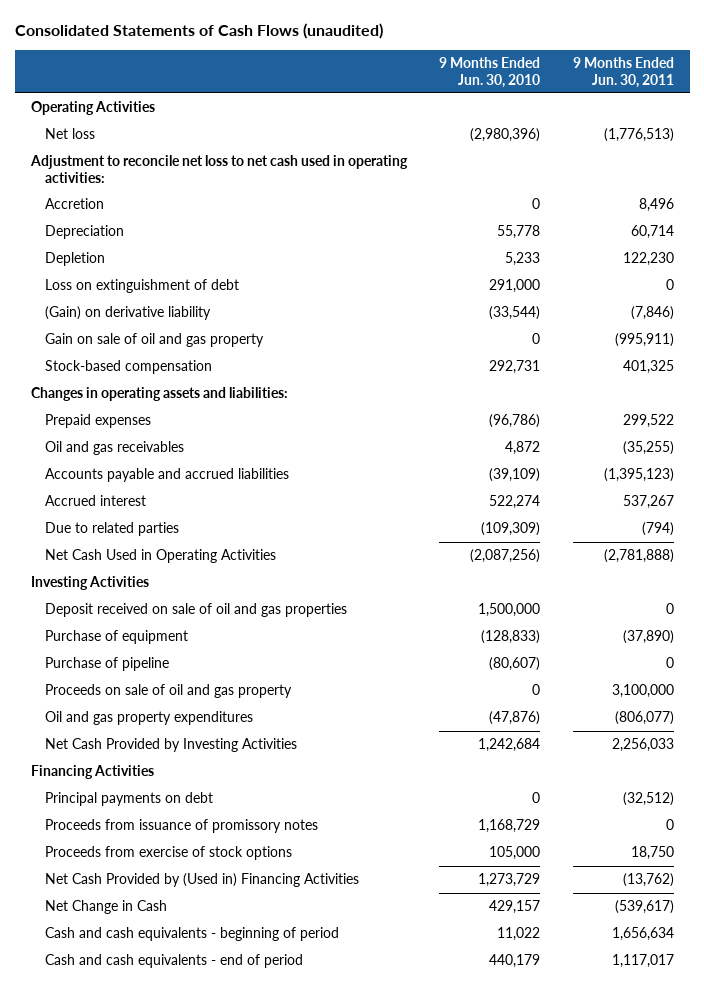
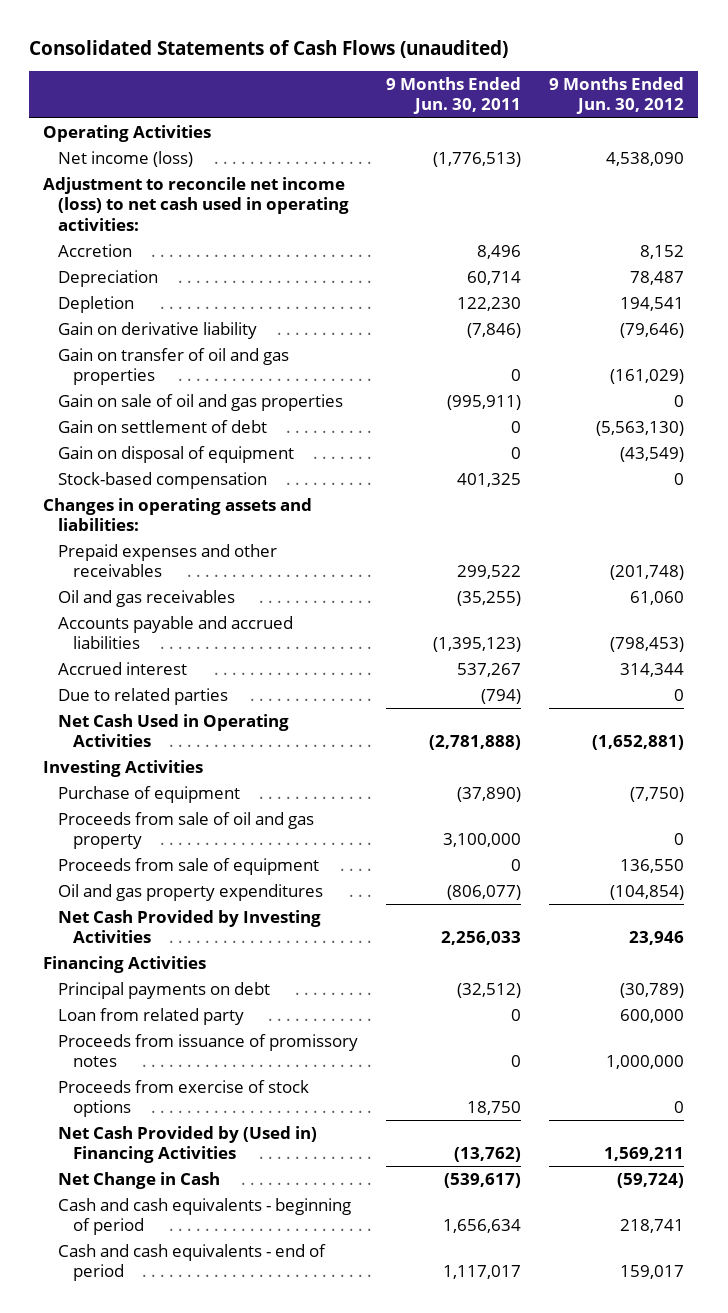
[439,57,541,88] 9 Months Ended Jun. 30, 2010 -> none
none -> [549,77,685,115] 9 Months Ended Jun. 30, 2012
[45,128,96,140] Net loss -> [58,150,194,167] Net income (loss)
[29,155,408,183] Adjustment to reconcile net loss to net cash used in operating activities: -> [43,176,350,231] Adjustment to reconcile net income (loss) to net cash used in operating activities:
[45,279,240,294] Loss on extinguishment of debt -> none
[45,306,212,321] (Gain) on derivative liability -> [58,321,258,339] Gain on derivative liability
[45,333,265,348] Gain on sale of oil and gas property -> [58,347,290,386] Gain on transfer of oil and gas properties
[614,333,674,348] (995,911) -> [511,369,522,382] 0
none -> [58,393,344,411] Gain on sale of oil and gas properties
none -> [58,419,268,433] Gain on settlement of debt
none -> [58,445,295,463] Gain on disposal of equipment
[45,414,152,429] Prepaid expenses -> [58,543,278,578] Prepaid expenses and other receivables
[45,603,348,618] Deposit received on sale of oil and gas properties -> none
[45,657,170,672] Purchase of pipeline -> none
[45,684,293,699] Proceeds on sale of oil and gas property -> [58,811,315,850] Proceeds from sale of oil and gas property
none -> [58,857,320,875] Proceeds from sale of equipment
none -> [58,1007,245,1025] Loan from related party

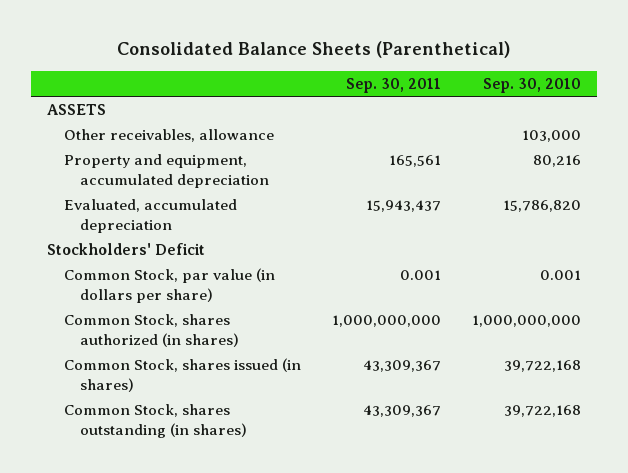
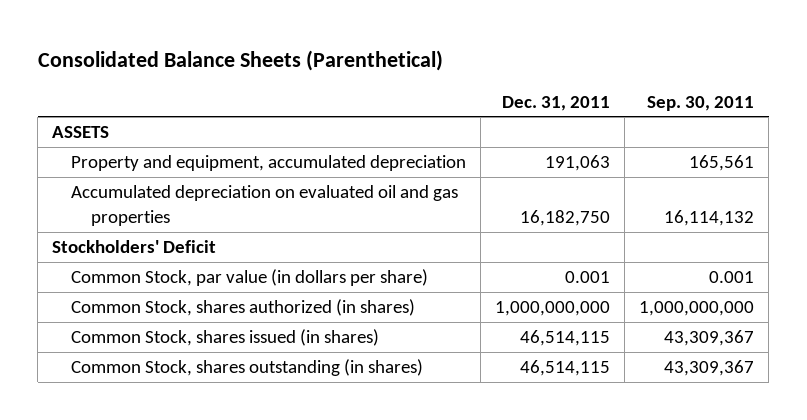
[483,77,582,93] Sep. 30, 2010 -> none
none -> [502,95,611,111] Dec. 31, 2011
[63,128,274,142] Other receivables, allowance -> none
[63,198,237,233] Evaluated, accumulated depreciation -> [71,185,459,226] Accumulated depreciation on evaluated oil and gas properties
[365,199,441,212] 15,943,437 -> [664,209,755,226] 16,114,132

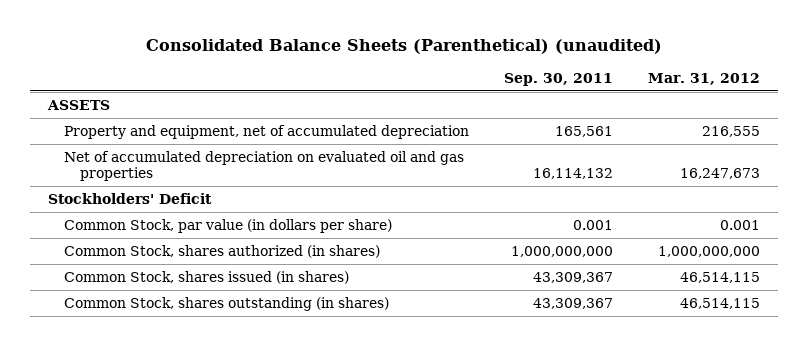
[37,50,443,72] Consolidated Balance Sheets (Parenthetical) -> [145,39,662,55] Consolidated Balance Sheets (Parenthetical) (unaudited)
[502,95,611,111] Dec. 31, 2011 -> none
none -> [648,72,761,85] Mar. 31, 2012
[71,155,467,172] Property and equipment, accumulated depreciation -> [63,125,469,140] Property and equipment, net of accumulated depreciation
[71,185,459,226] Accumulated depreciation on evaluated oil and gas properties -> [63,151,464,181] Net of accumulated depreciation on evaluated oil and gas properties

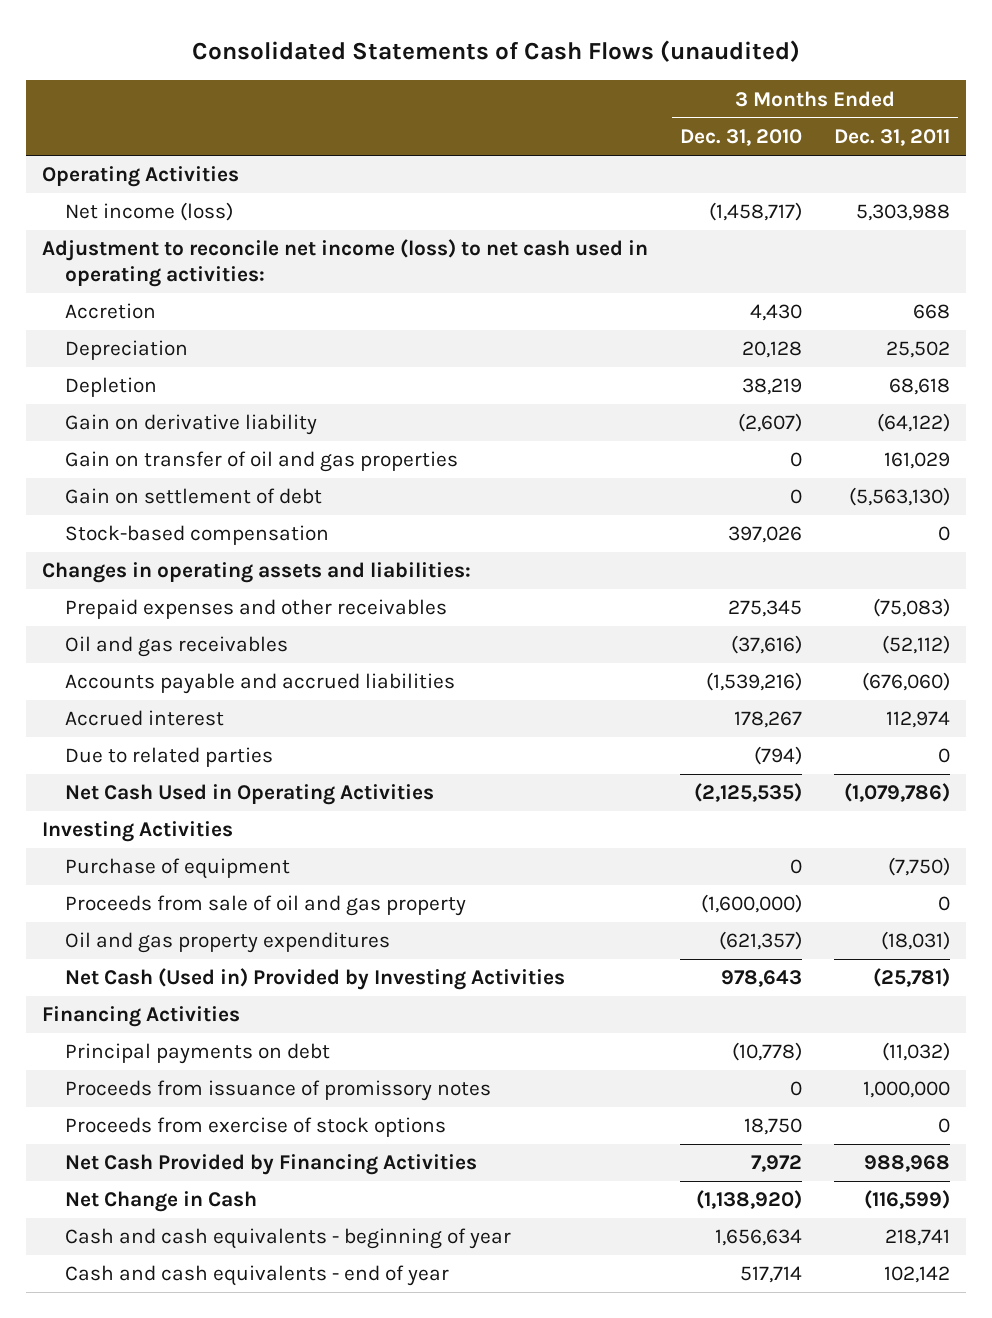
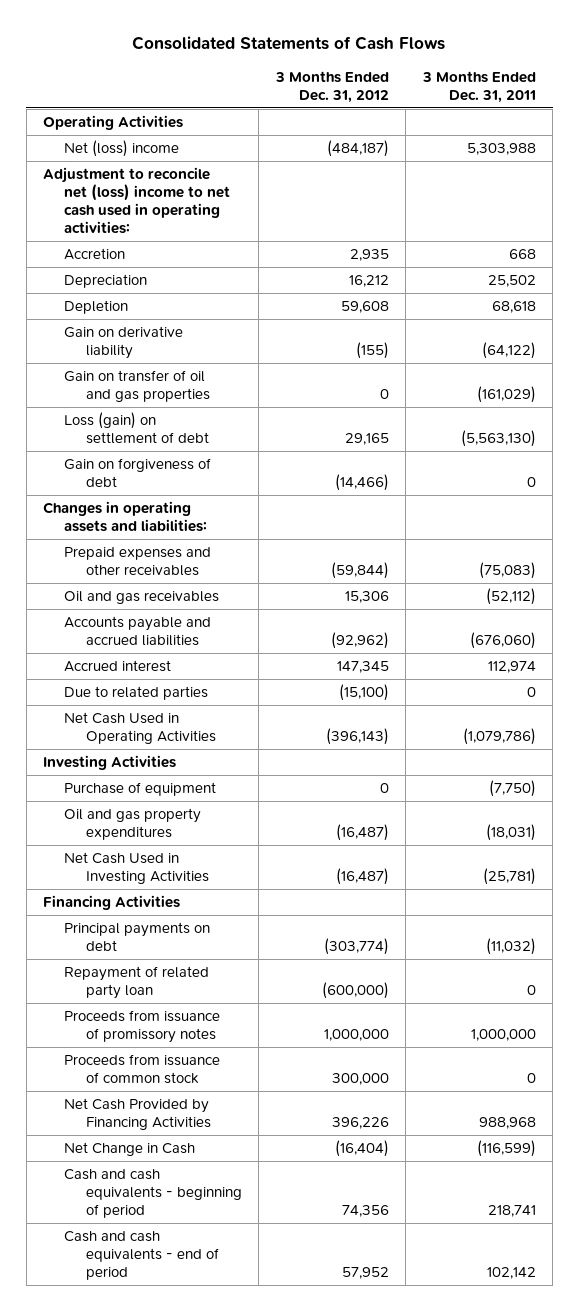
[191,40,800,63] Consolidated Statements of Cash Flows (unaudited) -> [132,36,446,51] Consolidated Statements of Cash Flows
[679,129,802,147] Dec. 31, 2010 -> none
none -> [274,71,389,104] 3 Months Ended Dec. 31, 2012
[65,202,234,222] Net income (loss) -> [64,140,180,158] Net (loss) income
[42,239,649,288] Adjustment to reconcile net income (loss) to net cash used in operating activities: -> [43,167,231,234] Adjustment to reconcile net (loss) income to net cash used in operating activities:
[65,525,330,546] Stock-based compensation -> none
[883,452,950,470] 161,029 -> [476,385,536,403] (161,029)
[65,488,323,505] Gain on settlement of debt -> [64,412,209,444] Loss (gain) on settlement of debt
none -> [64,458,212,487] Gain on forgiveness of debt
[65,895,467,917] Proceeds from sale of oil and gas property -> none
[65,968,566,991] Net Cash (Used in) Provided by Investing Activities -> [64,852,209,884] Net Cash Used in Investing Activities
none -> [64,966,210,999] Repayment of related party loan
[65,1117,447,1138] Proceeds from exercise of stock options -> [64,1054,221,1084] Proceeds from issuance of common stock
[65,1228,512,1250] Cash and cash equivalents - beginning of year -> [64,1169,242,1218] Cash and cash equivalents - beginning of period
[65,1265,450,1287] Cash and cash equivalents - end of year -> [64,1231,219,1280] Cash and cash equivalents - end of period

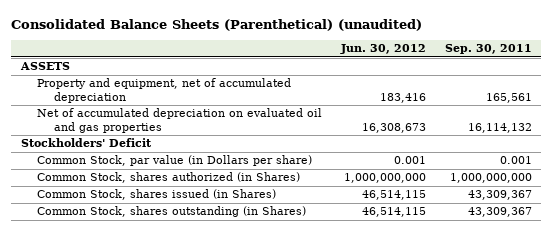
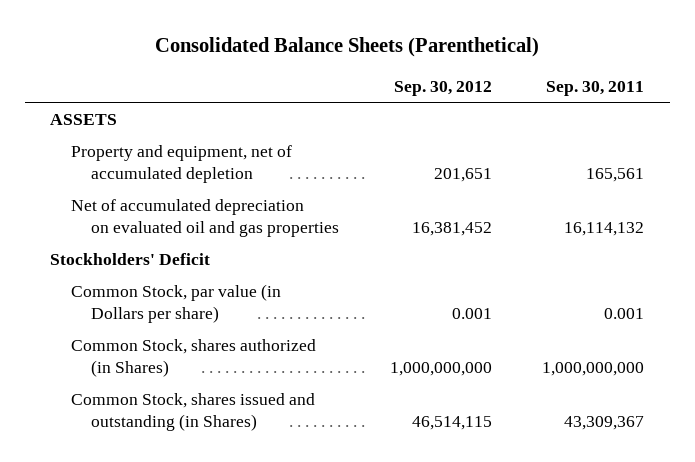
[11,18,423,31] Consolidated Balance Sheets (Parenthetical) (unaudited) -> [155,37,540,58] Consolidated Balance Sheets (Parenthetical)
[339,44,426,55] Jun. 30, 2012 -> none
none -> [393,80,492,96] Sep. 30, 2012
[37,78,292,104] Property and equipment, net of accumulated depreciation -> [70,144,292,183] Property and equipment, net of accumulated depletion
[37,189,277,201] Common Stock, shares issued (in Shares) -> none
[37,206,307,218] Common Stock, shares outstanding (in Shares) -> [70,392,315,431] Common Stock, shares issued and outstanding (in Shares)

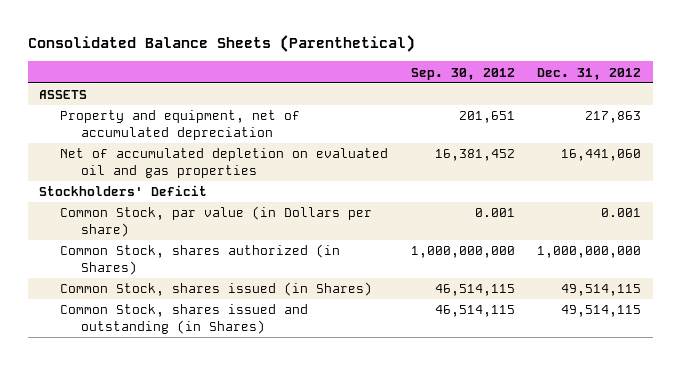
[546,80,645,96] Sep. 30, 2011 -> none
none -> [537,67,642,80] Dec. 31, 2012
[70,144,292,183] Property and equipment, net of accumulated depletion -> [59,110,300,141] Property and equipment, net of accumulated depreciation
[70,198,340,237] Net of accumulated depreciation on evaluated oil and gas properties -> [59,148,388,179] Net of accumulated depletion on evaluated oil and gas properties
none -> [59,282,372,297] Common Stock, shares issued (in Shares)

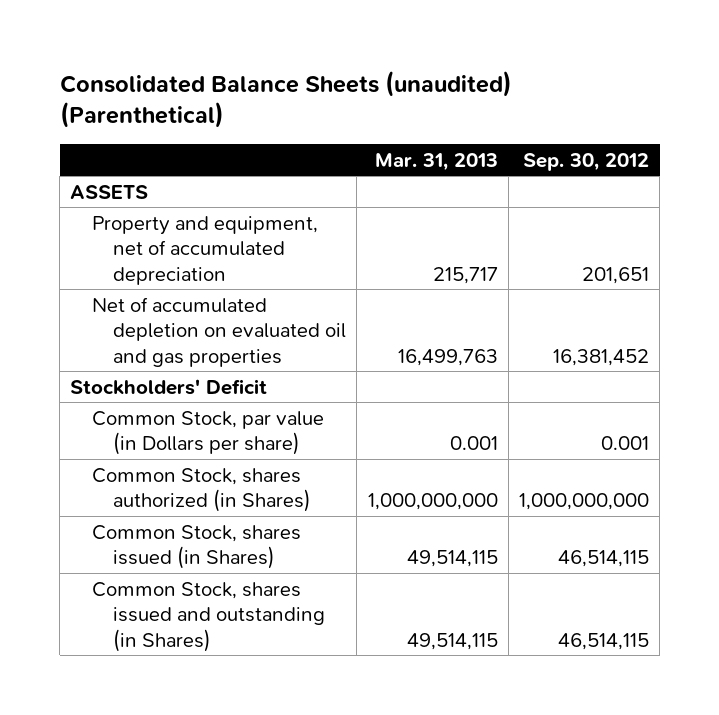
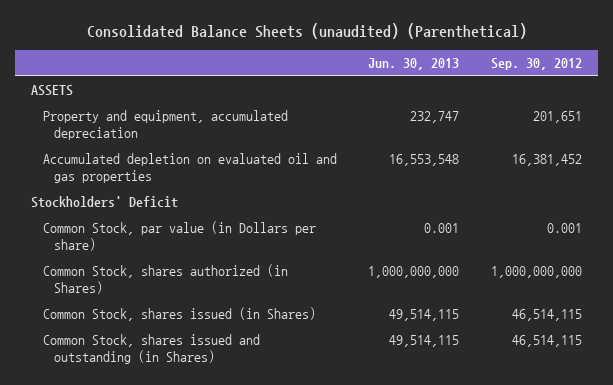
[374,152,498,171] Mar. 31, 2013 -> none
none -> [368,58,460,71] Jun. 30, 2013
[91,215,318,285] Property and equipment, net of accumulated depreciation -> [42,110,288,140] Property and equipment, accumulated depreciation
[91,296,347,367] Net of accumulated depletion on evaluated oil and gas properties -> [42,153,337,183] Accumulated depletion on evaluated oil and gas properties

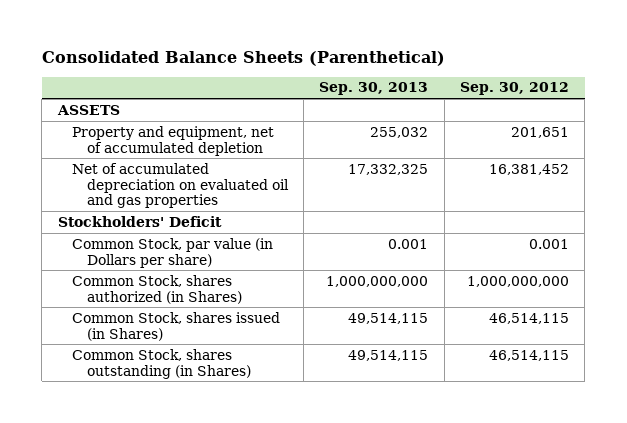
[86,23,527,40] Consolidated Balance Sheets (unaudited) (Parenthetical) -> [41,51,445,67] Consolidated Balance Sheets (Parenthetical)
[368,58,460,71] Jun. 30, 2013 -> none
none -> [319,82,429,96] Sep. 30, 2013
[42,110,288,140] Property and equipment, accumulated depreciation -> [72,125,275,156] Property and equipment, net of accumulated depletion
[42,153,337,183] Accumulated depletion on evaluated oil and gas properties -> [72,162,289,209] Net of accumulated depreciation on evaluated oil and gas properties
[42,334,260,364] Common Stock, shares issued and outstanding (in Shares) -> [72,348,251,379] Common Stock, shares outstanding (in Shares)

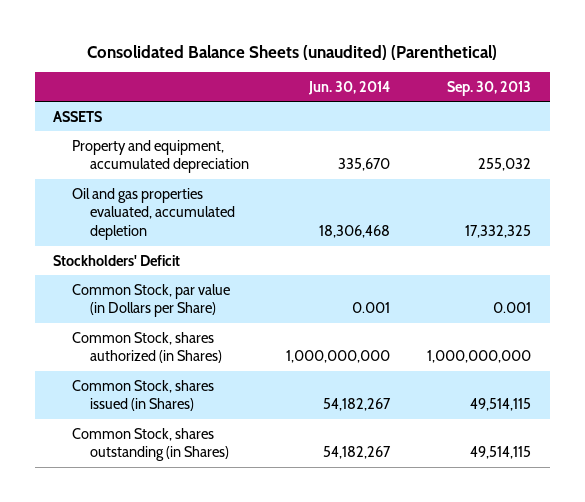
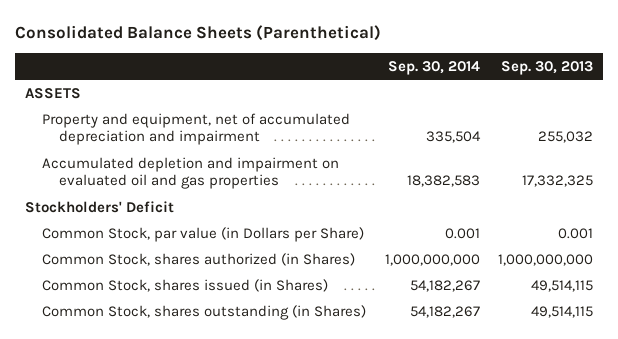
[87,44,498,60] Consolidated Balance Sheets (unaudited) (Parenthetical) -> [15,25,382,42] Consolidated Balance Sheets (Parenthetical)
[307,81,390,96] Jun. 30, 2014 -> none
none -> [387,60,480,75] Sep. 30, 2014
[71,139,249,174] Property and equipment, accumulated depreciation -> [41,112,350,146] Property and equipment, net of accumulated depreciation and impairment
[71,187,235,241] Oil and gas properties evaluated, accumulated depletion -> [41,156,339,190] Accumulated depletion and impairment on evaluated oil and gas properties

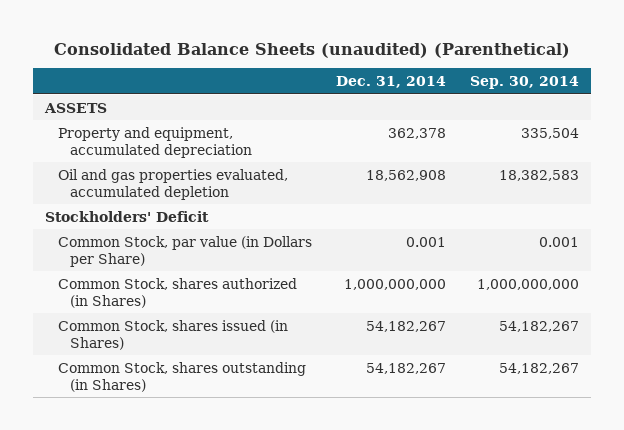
[15,25,382,42] Consolidated Balance Sheets (Parenthetical) -> [54,42,571,58] Consolidated Balance Sheets (unaudited) (Parenthetical)
[501,60,594,75] Sep. 30, 2013 -> none
none -> [335,75,446,88] Dec. 31, 2014
[41,112,350,146] Property and equipment, net of accumulated depreciation and impairment -> [57,126,253,158] Property and equipment, accumulated depreciation
[41,156,339,190] Accumulated depletion and impairment on evaluated oil and gas properties -> [57,168,288,200] Oil and gas properties evaluated, accumulated depletion

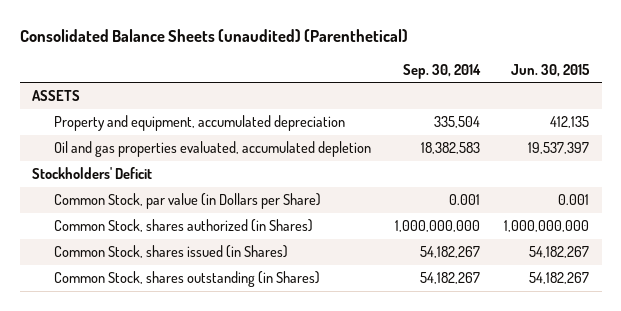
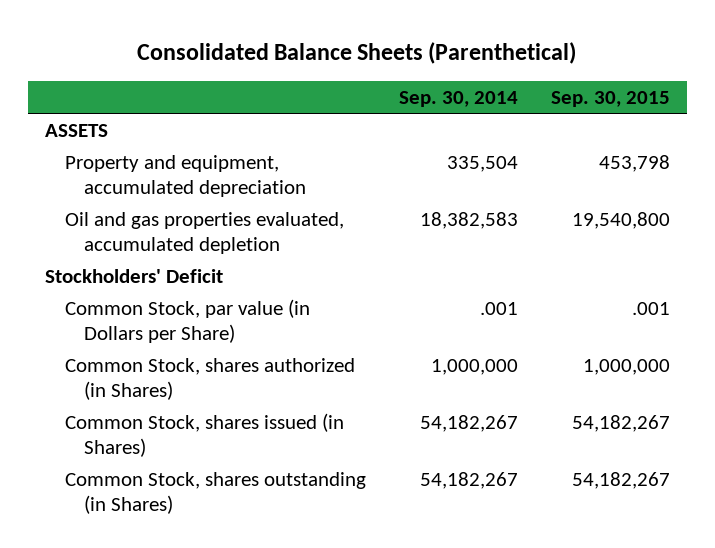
[19,29,408,43] Consolidated Balance Sheets (unaudited) (Parenthetical) -> [137,42,577,65] Consolidated Balance Sheets (Parenthetical)
[511,63,591,77] Jun. 30, 2015 -> none
none -> [550,91,670,108] Sep. 30, 2015
[449,194,481,206] 0.001 -> [479,301,518,315] .001
[395,220,481,233] 1,000,000,000 -> [430,358,518,375] 1,000,000

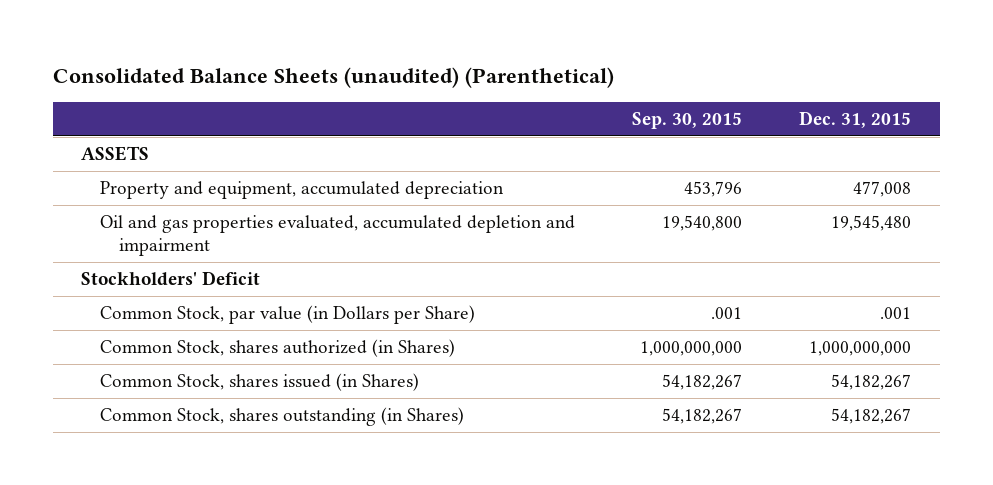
[137,42,577,65] Consolidated Balance Sheets (Parenthetical) -> [52,66,614,88] Consolidated Balance Sheets (unaudited) (Parenthetical)
[398,91,518,108] Sep. 30, 2014 -> none
none -> [799,111,912,129] Dec. 31, 2015
[598,154,670,172] 453,798 -> [684,181,743,198] 453,796
[64,211,344,254] Oil and gas properties evaluated, accumulated depletion -> [100,215,576,256] Oil and gas properties evaluated, accumulated depletion and impairment
[582,358,670,375] 1,000,000 -> [640,341,743,357] 1,000,000,000

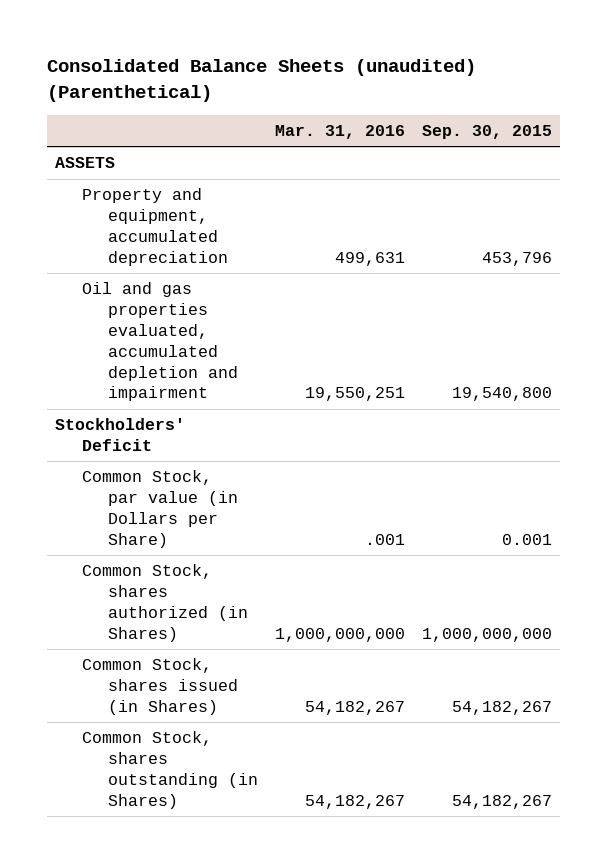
[799,111,912,129] Dec. 31, 2015 -> none
none -> [274,125,405,140] Mar. 31, 2016
[711,307,743,320] .001 -> [501,533,552,545] 0.001

